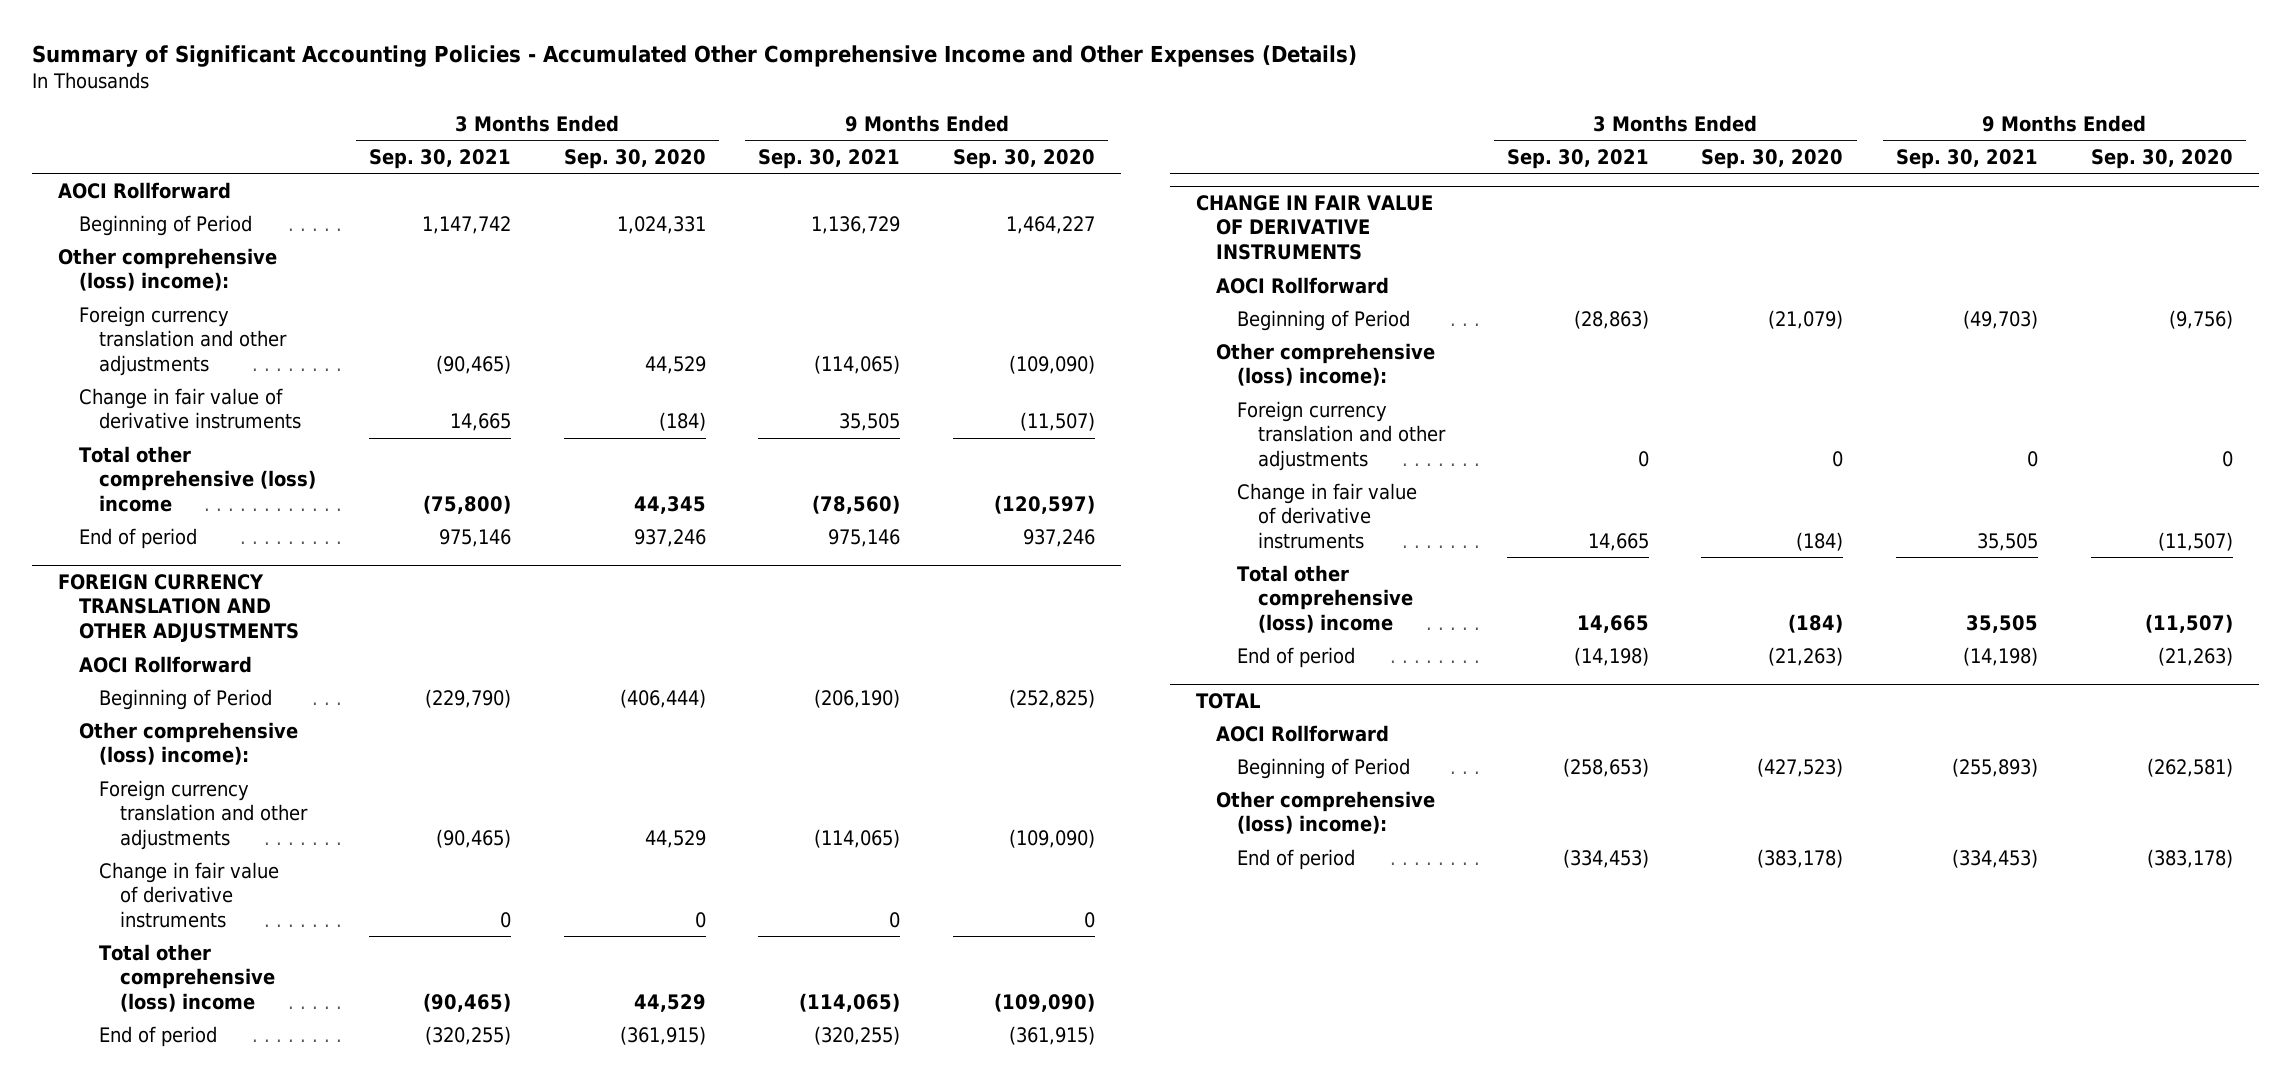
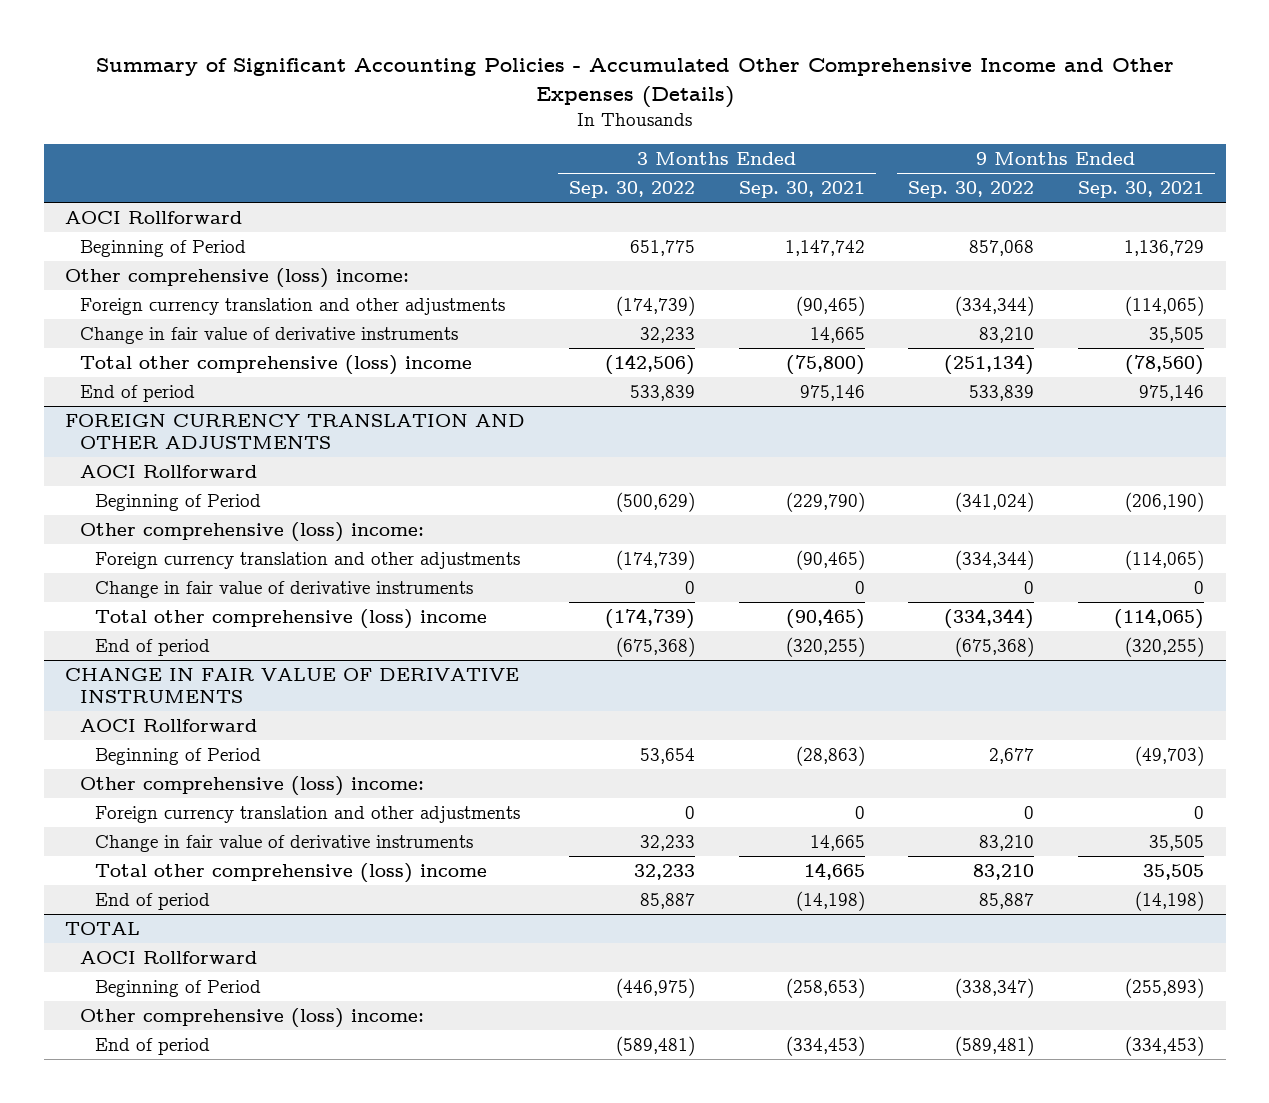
[563,148,706,169] Sep. 30, 2020 -> none
[952,148,1095,169] Sep. 30, 2020 -> none
none -> [569,181,696,199] Sep. 30, 2022
none -> [908,181,1035,199] Sep. 30, 2022
[57,247,277,292] Other comprehensive (loss) income): -> [65,267,410,288] Other comprehensive (loss) income:
[78,721,298,766] Other comprehensive (loss) income): -> [80,521,425,542] Other comprehensive (loss) income:
[1216,342,1436,387] Other comprehensive (loss) income): -> [80,775,425,796] Other comprehensive (loss) income:
[1216,790,1436,835] Other comprehensive (loss) income): -> [80,1007,425,1028] Other comprehensive (loss) income:

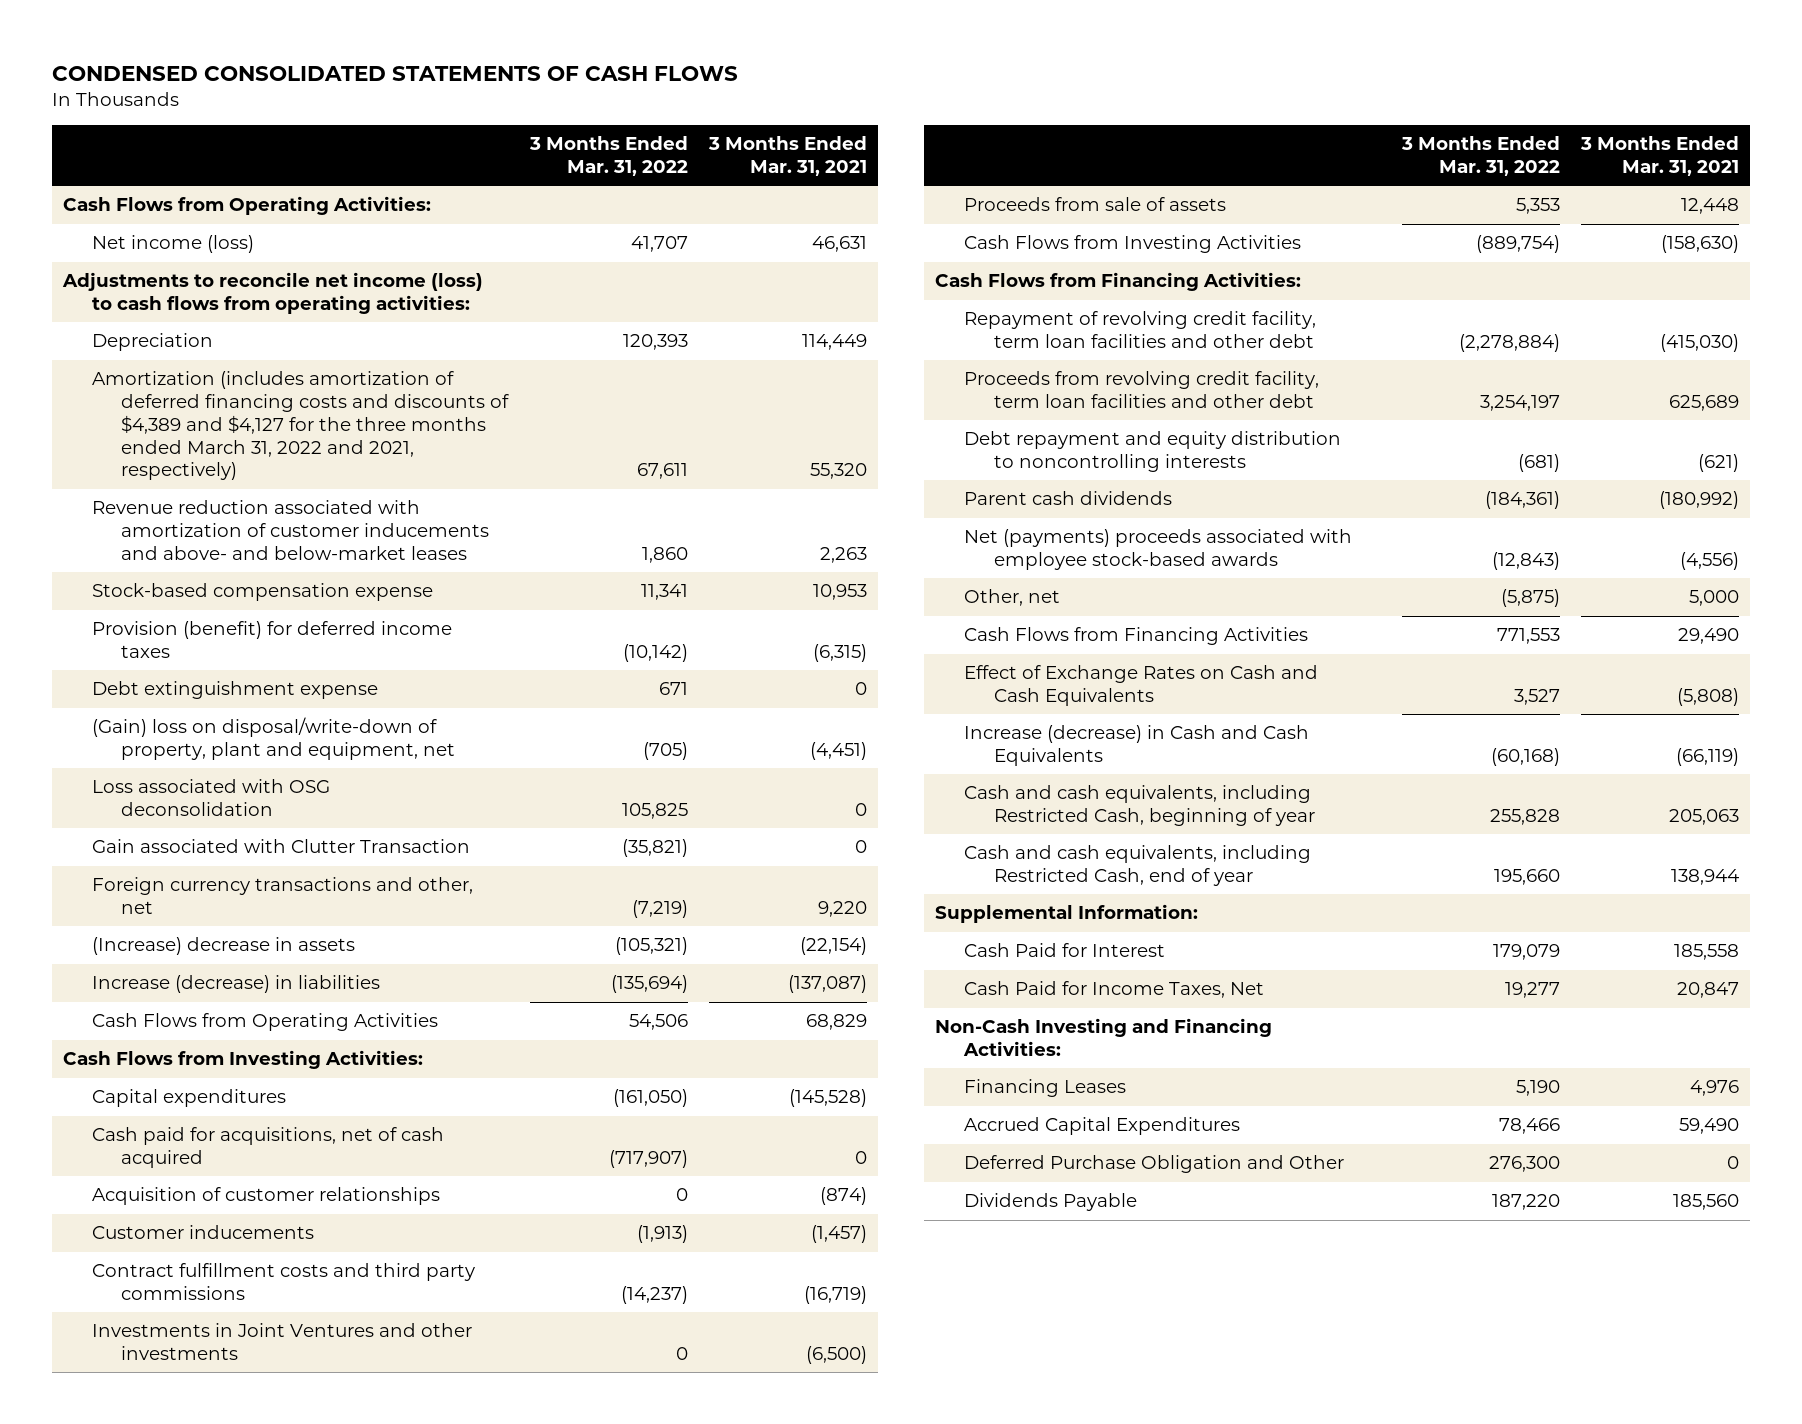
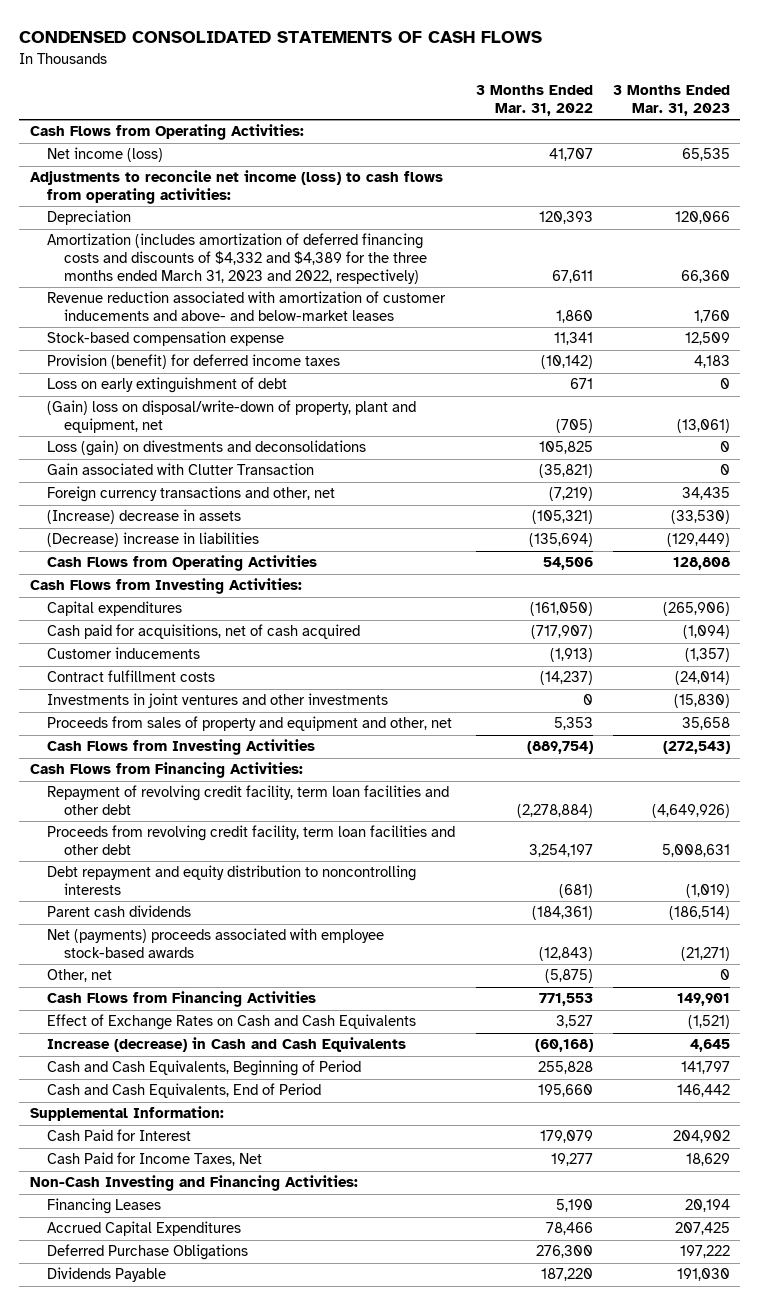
[707,136,867,177] 3 Months Ended Mar. 31, 2021 -> none
none -> [613,85,731,116] 3 Months Ended Mar. 31, 2023
[91,371,510,481] Amortization (includes amortization of deferred financing costs and discounts of $4,389 and $4,127 for the three months ended March 31, 2022 and 2021, respectively) -> [47,233,428,284] Amortization (includes amortization of deferred financing costs and discounts of $4,332 and $4,389 for the three months ended March 31, 2023 and 2022, respectively)
[91,681,378,700] Debt extinguishment expense -> [47,377,288,394] Loss on early extinguishment of debt
[91,779,330,817] Loss associated with OSG deconsolidation -> [47,440,367,457] Loss (gain) on divestments and deconsolidations
[91,975,380,994] Increase (decrease) in liabilities -> [47,532,260,548] (Decrease) increase in liabilities
[91,1187,440,1206] Acquisition of customer relationships -> none
[91,1263,475,1301] Contract fulfillment costs and third party commissions -> [47,670,216,683] Contract fulfillment costs
[91,1323,472,1361] Investments in Joint Ventures and other investments -> [47,693,389,709] Investments in joint ventures and other investments
[964,197,1227,212] Proceeds from sale of assets -> [47,716,453,732] Proceeds from sales of property and equipment and other, net
[964,785,1315,827] Cash and cash equivalents, including Restricted Cash, beginning of year -> [47,1060,362,1077] Cash and Cash Equivalents, Beginning of Period
[964,845,1312,887] Cash and cash equivalents, including Restricted Cash, end of year -> [47,1083,322,1099] Cash and Cash Equivalents, End of Period
[964,1155,1345,1174] Deferred Purchase Obligation and Other -> [47,1244,249,1261] Deferred Purchase Obligations

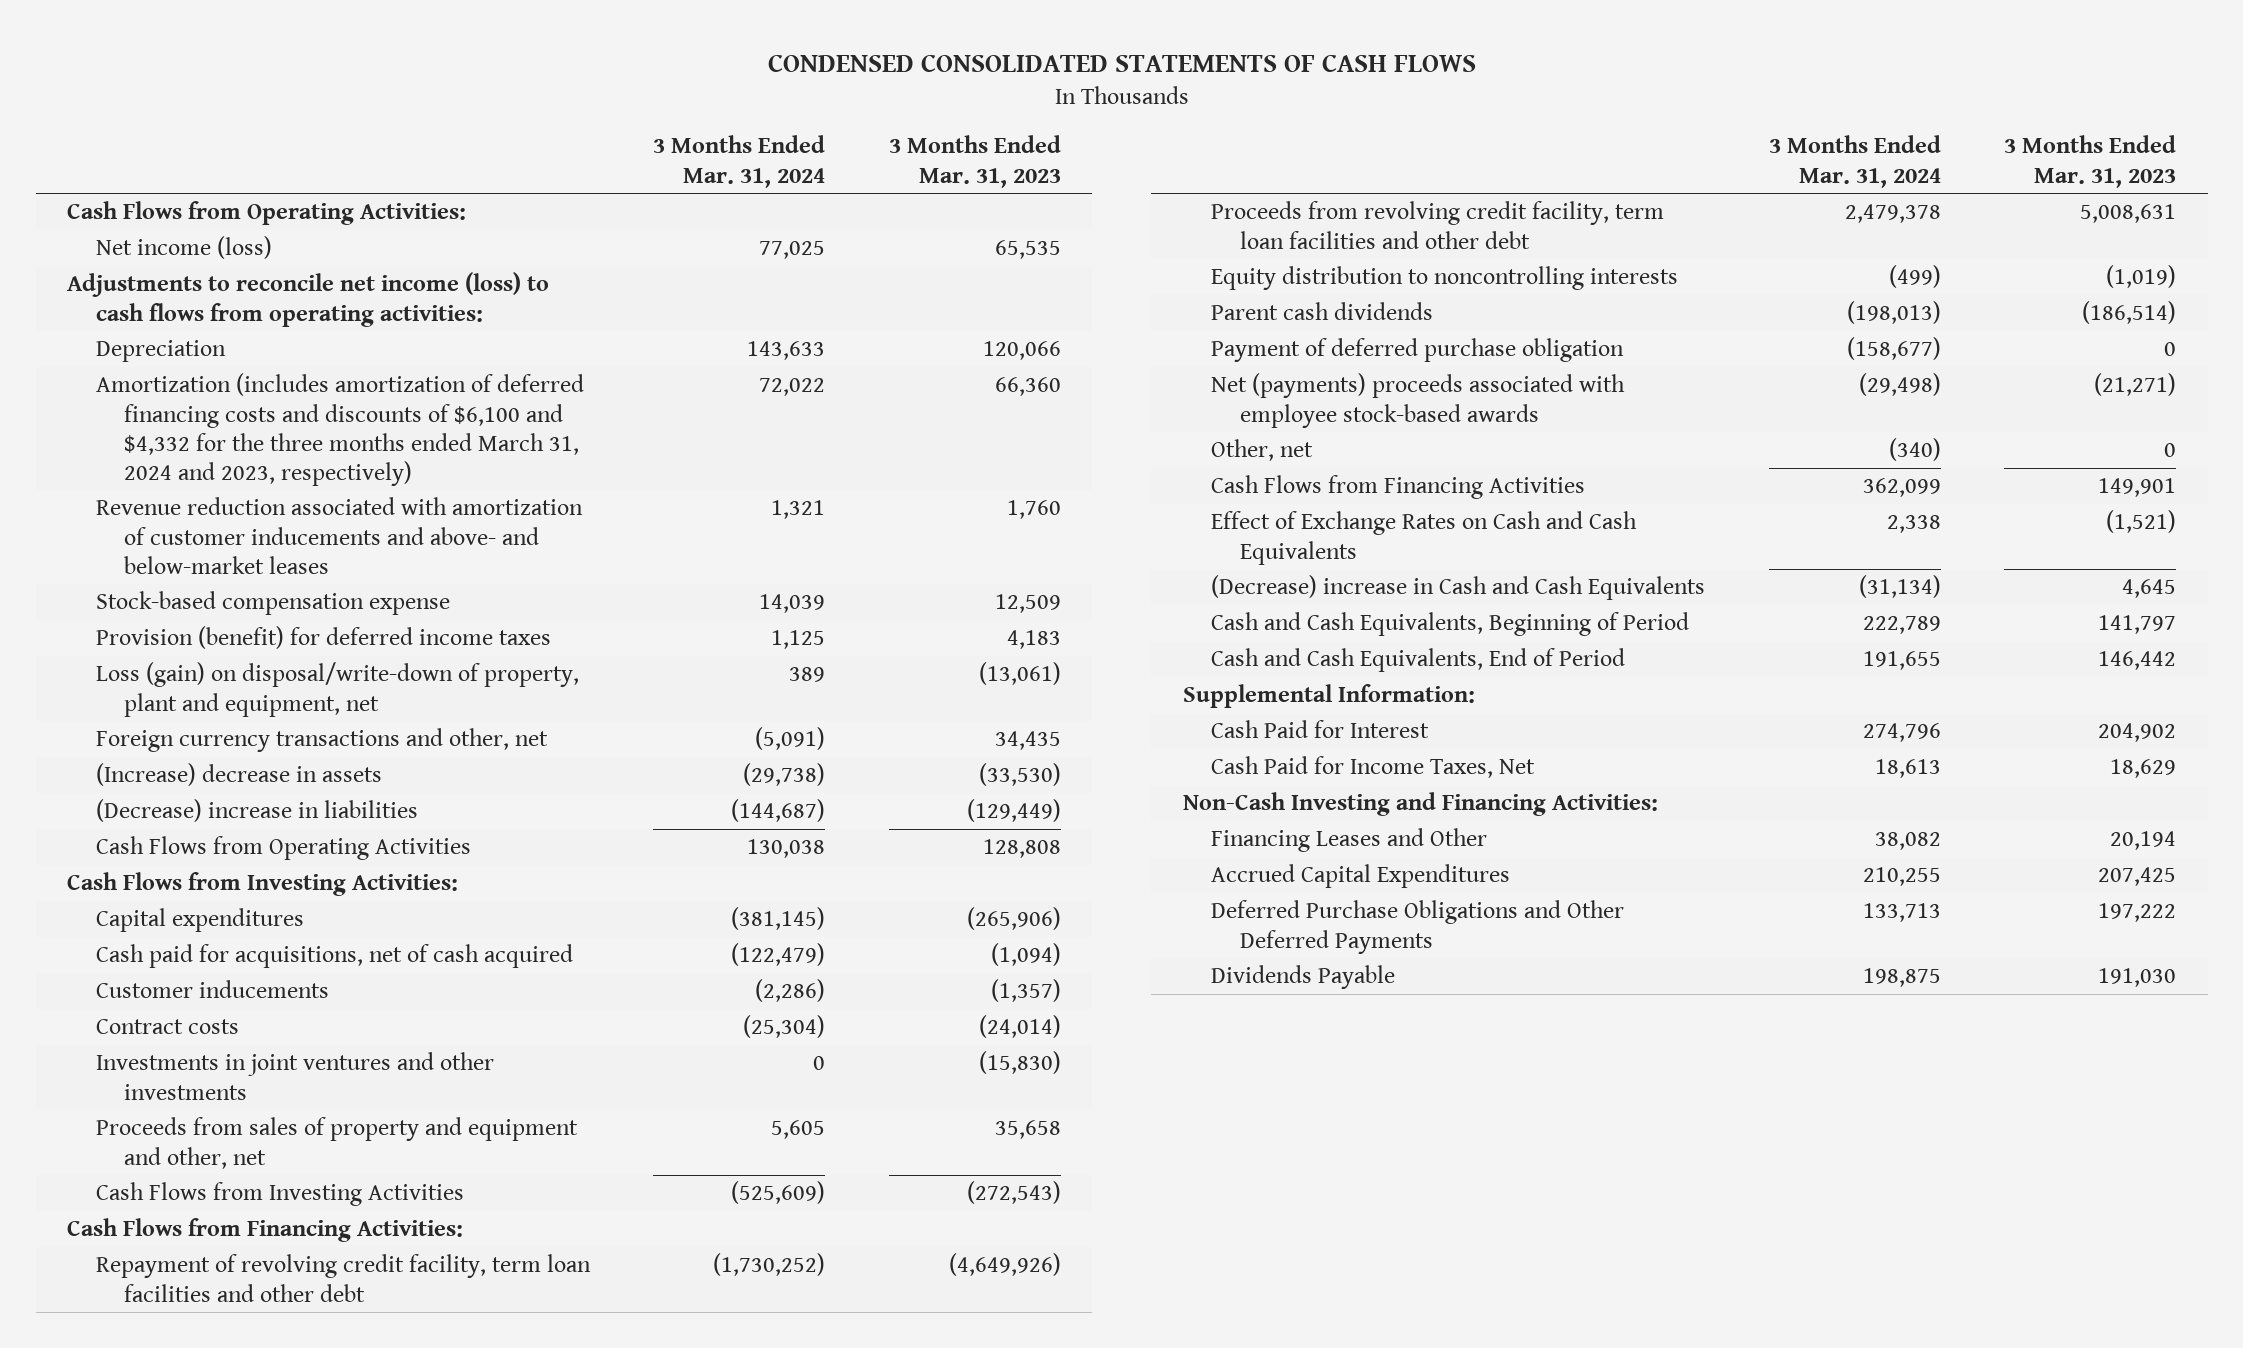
[475,85,593,116] 3 Months Ended Mar. 31, 2022 -> none
none -> [653,135,826,188] 3 Months Ended Mar. 31, 2024
[47,233,428,284] Amortization (includes amortization of deferred financing costs and discounts of $4,332 and $4,389 for the three months ended March 31, 2023 and 2022, respectively) -> [95,373,584,486] Amortization (includes amortization of deferred financing costs and discounts of $6,100 and $4,332 for the three months ended March 31, 2024 and 2023, respectively)
[47,377,288,394] Loss on early extinguishment of debt -> none
[47,440,367,457] Loss (gain) on divestments and deconsolidations -> none
[47,463,315,476] Gain associated with Clutter Transaction -> none
[47,400,417,434] (Gain) loss on disposal/write-down of property, plant and equipment, net -> [95,662,579,717] Loss (gain) on disposal/write-down of property, plant and equipment, net
[47,670,216,683] Contract fulfillment costs -> [95,1019,239,1035] Contract costs
[47,865,417,896] Debt repayment and equity distribution to noncontrolling interests -> [1211,266,1679,291] Equity distribution to noncontrolling interests
none -> [1211,338,1625,363] Payment of deferred purchase obligation
[47,1037,407,1053] Increase (decrease) in Cash and Cash Equivalents -> [1211,575,1706,601] (Decrease) increase in Cash and Cash Equivalents
[47,1198,162,1215] Financing Leases -> [1211,828,1488,853] Financing Leases and Other
[47,1244,249,1261] Deferred Purchase Obligations -> [1211,900,1625,954] Deferred Purchase Obligations and Other Deferred Payments

